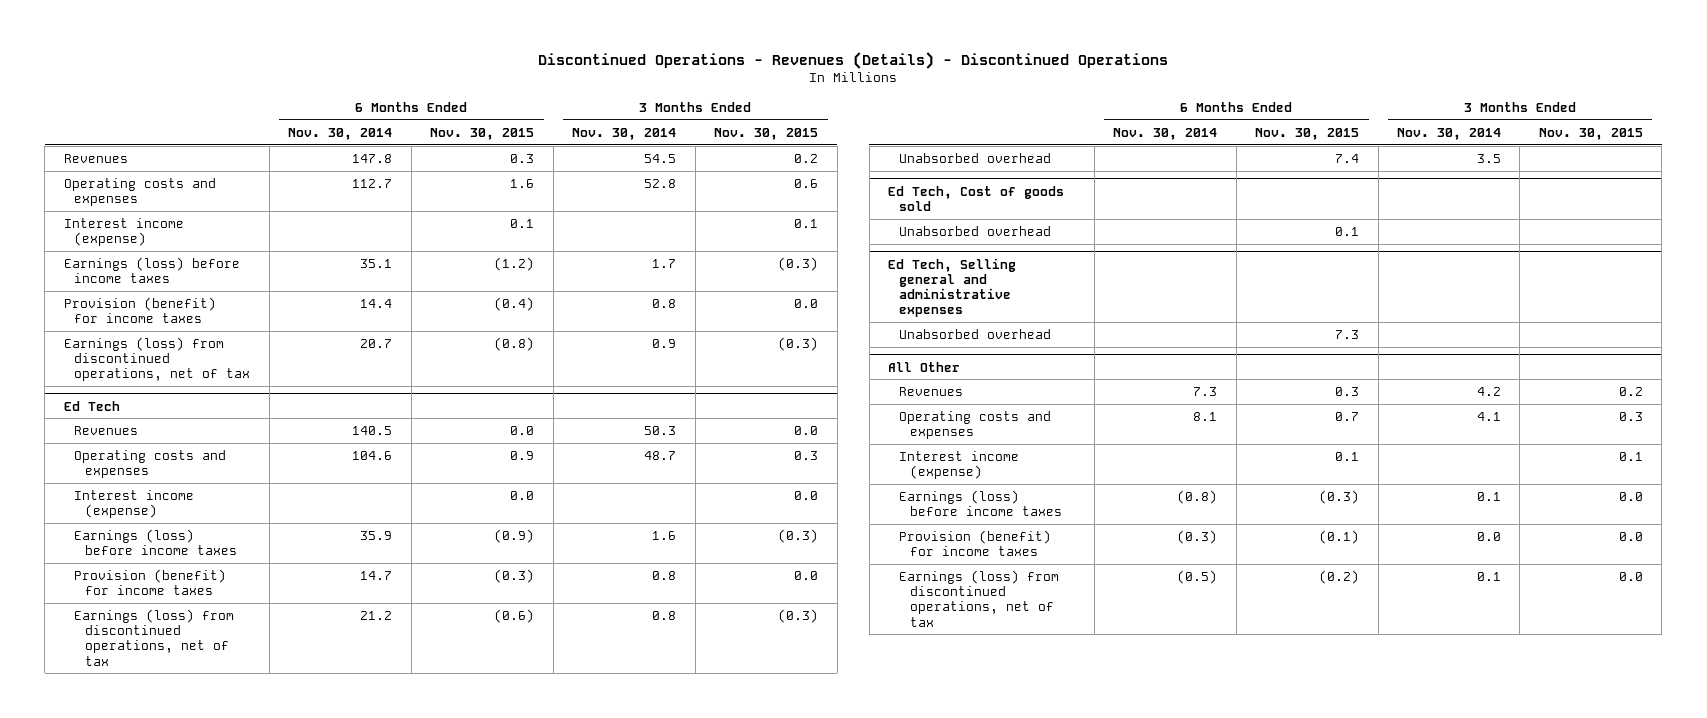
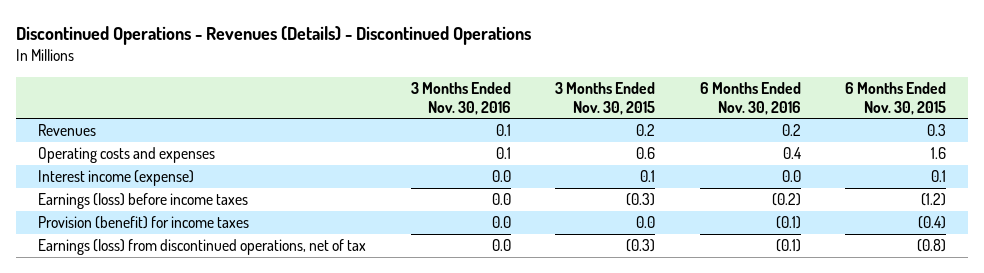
[288,127,393,140] Nov. 30, 2014 -> none
[572,127,677,140] Nov. 30, 2014 -> none
none -> [410,82,511,115] 3 Months Ended Nov. 30, 2016
none -> [699,82,801,115] 6 Months Ended Nov. 30, 2016
[63,400,120,411] Ed Tech -> none
[74,425,139,435] Revenues -> none
[74,449,227,479] Operating costs and expenses -> none
[74,489,195,519] Interest income (expense) -> none
[74,528,238,556] Earnings (loss) before income taxes -> none
[74,568,227,596] Provision (benefit) for income taxes -> none
[74,608,235,666] Earnings (loss) from discontinued operations, net of tax -> none
[899,152,1052,163] Unabsorbed overhead -> none
[888,185,1065,211] Ed Tech, Cost of goods sold -> none
[899,225,1052,236] Unabsorbed overhead -> none
[888,257,1017,318] Ed Tech, Selling general and administrative expenses -> none
[899,328,1052,339] Unabsorbed overhead -> none
[888,361,961,372] All Other -> none
[899,386,964,396] Revenues -> none
[899,410,1052,440] Operating costs and expenses -> none
[899,450,1020,480] Interest income (expense) -> none
[899,489,1062,517] Earnings (loss) before income taxes -> none
[899,529,1052,557] Provision (benefit) for income taxes -> none
[899,569,1060,627] Earnings (loss) from discontinued operations, net of tax -> none

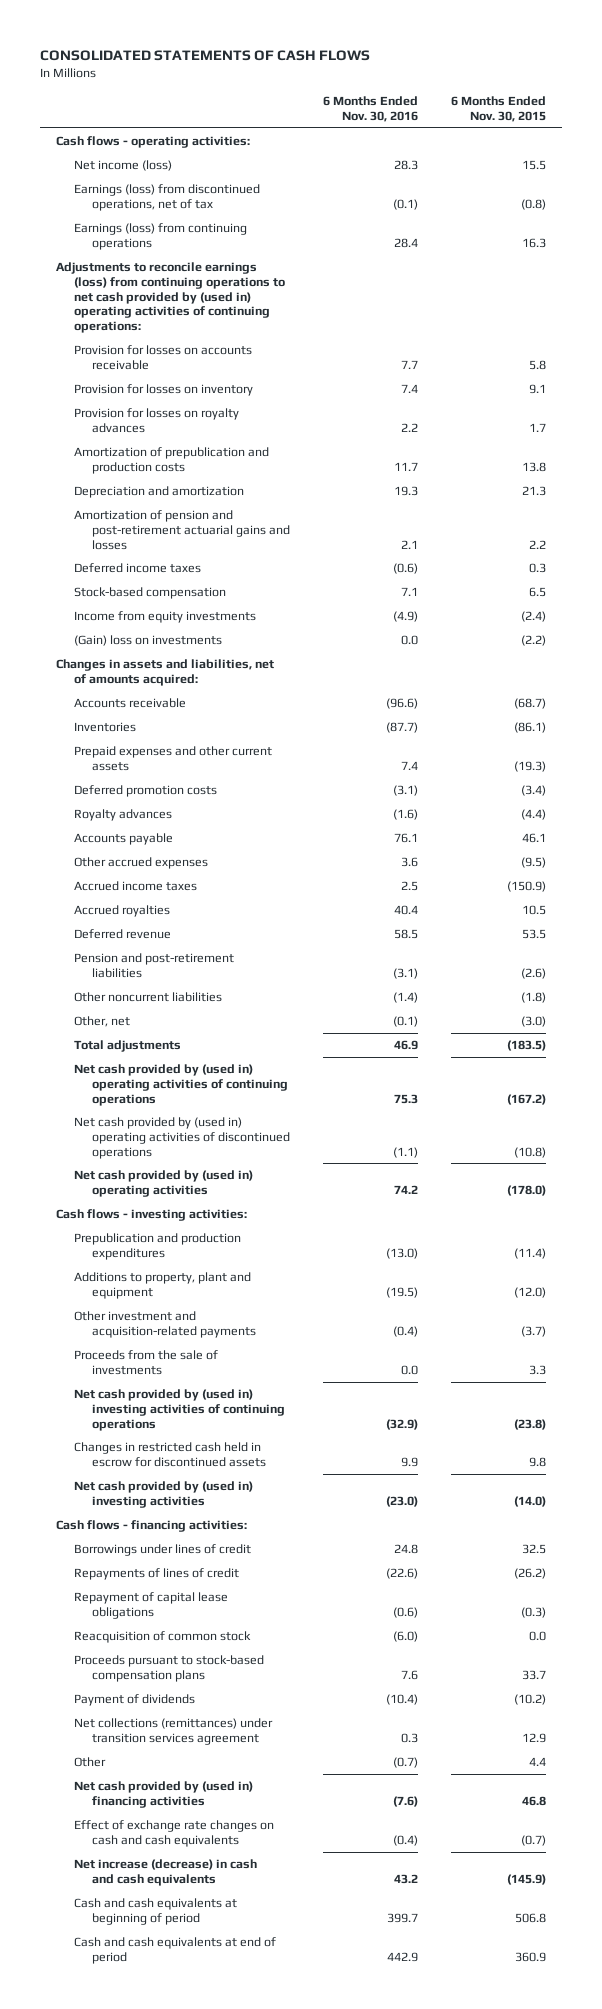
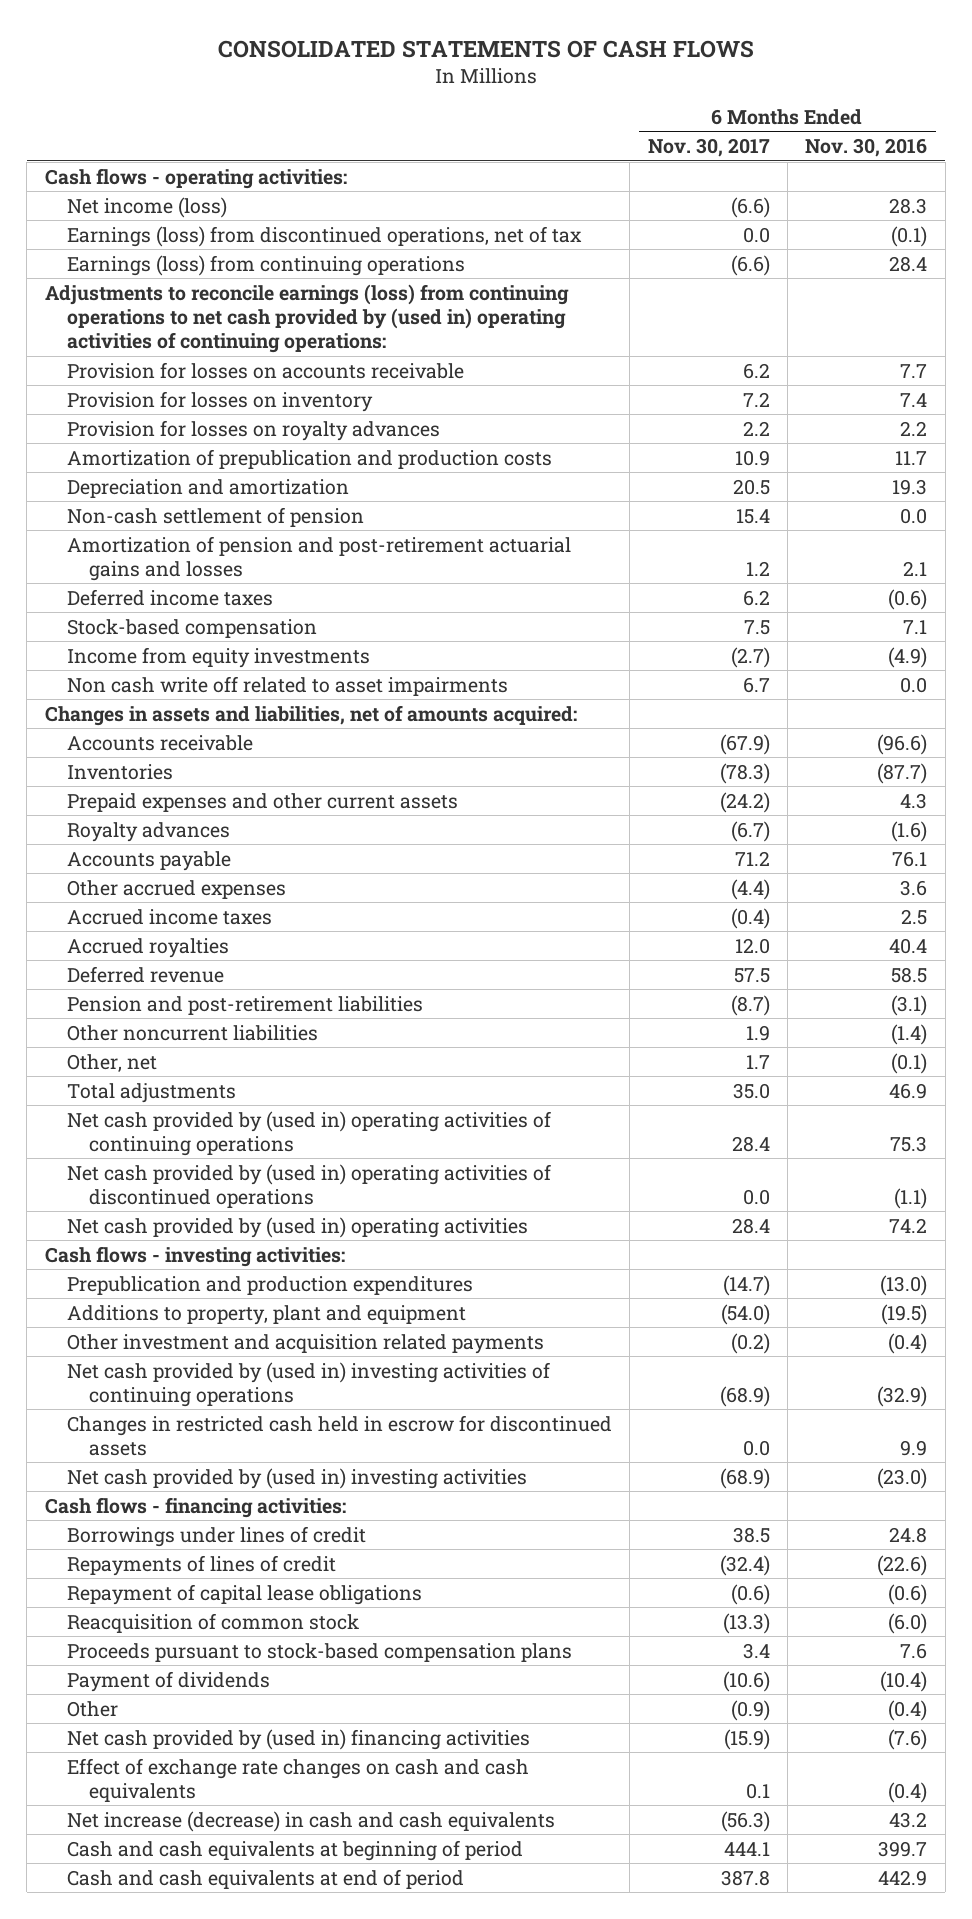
[450,96,546,123] 6 Months Ended Nov. 30, 2015 -> none
none -> [647,138,770,158] Nov. 30, 2017
none -> [66,506,364,527] Non-cash settlement of pension
[74,635,223,647] (Gain) loss on investments -> none
none -> [66,675,508,696] Non cash write off related to asset impairments
[74,785,218,798] Deferred promotion costs -> none
[401,760,419,770] 7.4 -> [900,792,928,809] 4.3
[74,1350,219,1375] Proceeds from the sale of investments -> none
[74,1311,257,1338] Other investment and acquisition-related payments -> [66,1333,544,1354] Other investment and acquisition related payments
[74,1718,274,1745] Net collections (remittances) under transition services agreement -> none
[393,1757,419,1769] (0.7) -> [888,1699,928,1721] (0.4)

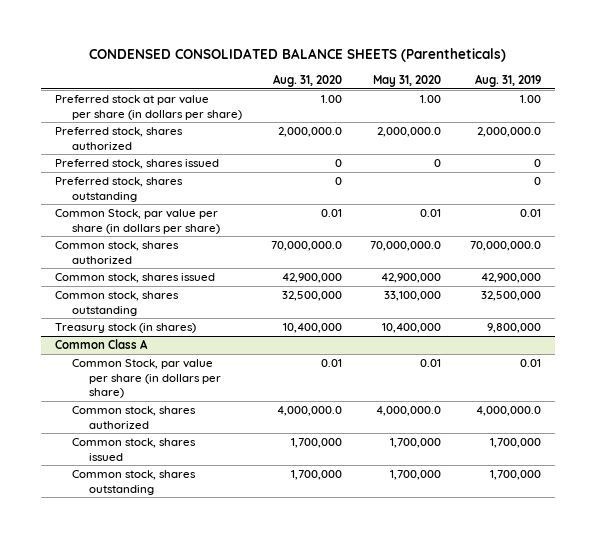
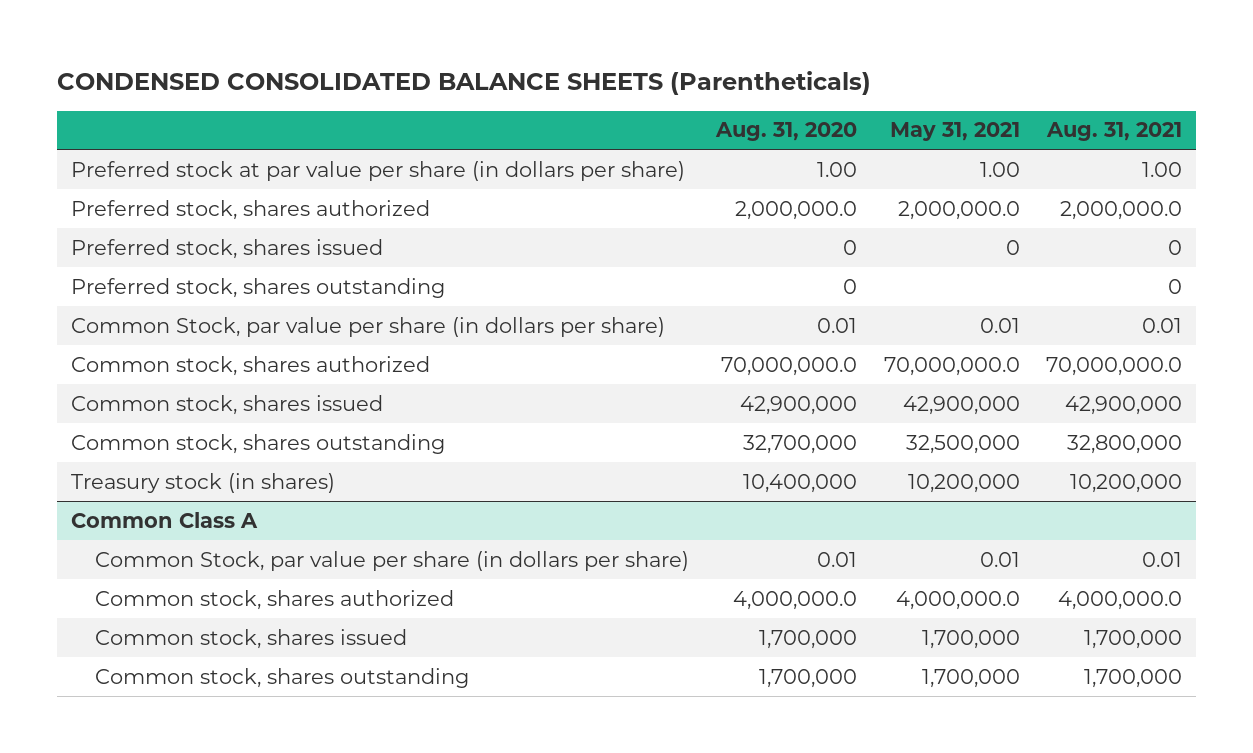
[373,74,442,87] May 31, 2020 -> none
[474,73,541,87] Aug. 31, 2019 -> none
none -> [889,122,1020,142] May 31, 2021
none -> [1046,122,1183,142] Aug. 31, 2021
[281,291,342,302] 32,500,000 -> [742,434,857,454] 32,700,000

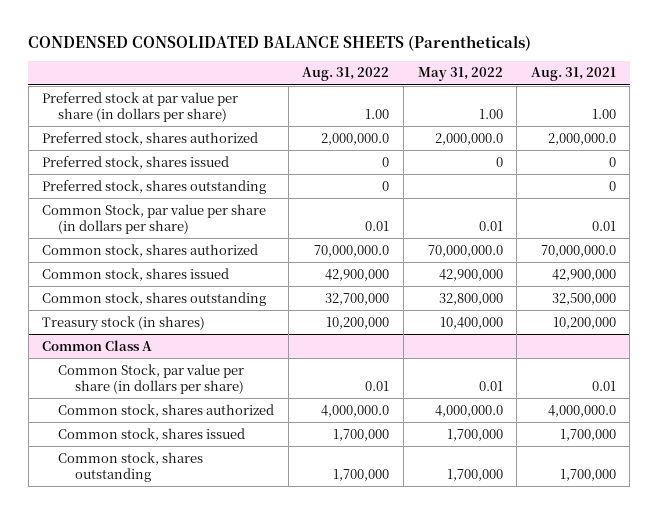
[714,122,857,142] Aug. 31, 2020 -> none
[889,122,1020,142] May 31, 2021 -> none
none -> [302,67,390,82] Aug. 31, 2022
none -> [417,67,503,82] May 31, 2022
[1067,434,1183,454] 32,800,000 -> [551,292,616,305] 32,500,000

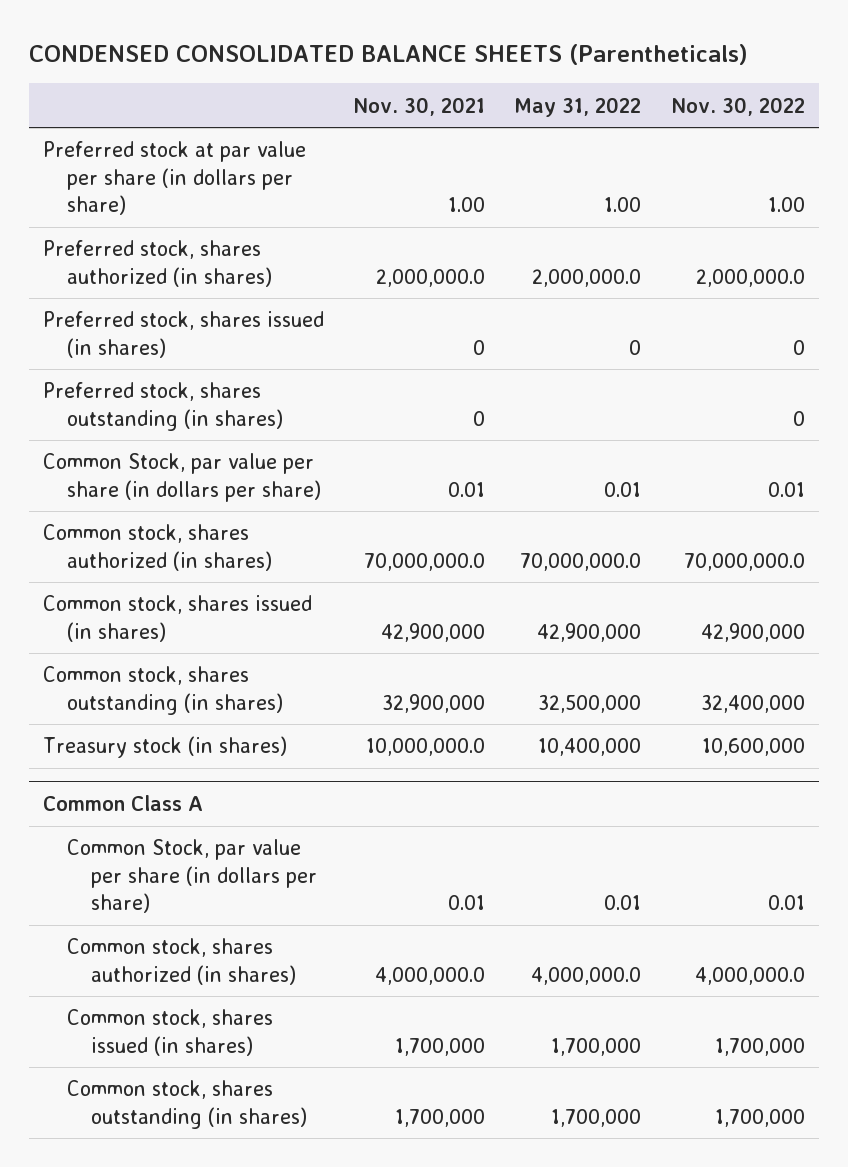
[302,67,390,82] Aug. 31, 2022 -> none
[530,67,616,82] Aug. 31, 2021 -> none
none -> [353,96,486,116] Nov. 30, 2021
none -> [670,96,805,116] Nov. 30, 2022
[42,131,259,145] Preferred stock, shares authorized -> [43,240,273,287] Preferred stock, shares authorized (in shares)
[42,155,230,169] Preferred stock, shares issued -> [43,311,325,358] Preferred stock, shares issued (in shares)
[42,179,267,194] Preferred stock, shares outstanding -> [43,382,284,431] Preferred stock, shares outstanding (in shares)
[42,243,259,257] Common stock, shares authorized -> [43,524,273,571] Common stock, shares authorized (in shares)
[42,267,230,281] Common stock, shares issued -> [43,595,313,642] Common stock, shares issued (in shares)
[42,291,267,306] Common stock, shares outstanding -> [43,666,284,715] Common stock, shares outstanding (in shares)
[438,292,503,305] 32,800,000 -> [538,694,642,713] 32,500,000
[58,403,275,417] Common stock, shares authorized -> [67,938,297,985] Common stock, shares authorized (in shares)
[58,427,246,441] Common stock, shares issued -> [67,1009,274,1056] Common stock, shares issued (in shares)
[58,451,204,483] Common stock, shares outstanding -> [67,1080,308,1129] Common stock, shares outstanding (in shares)

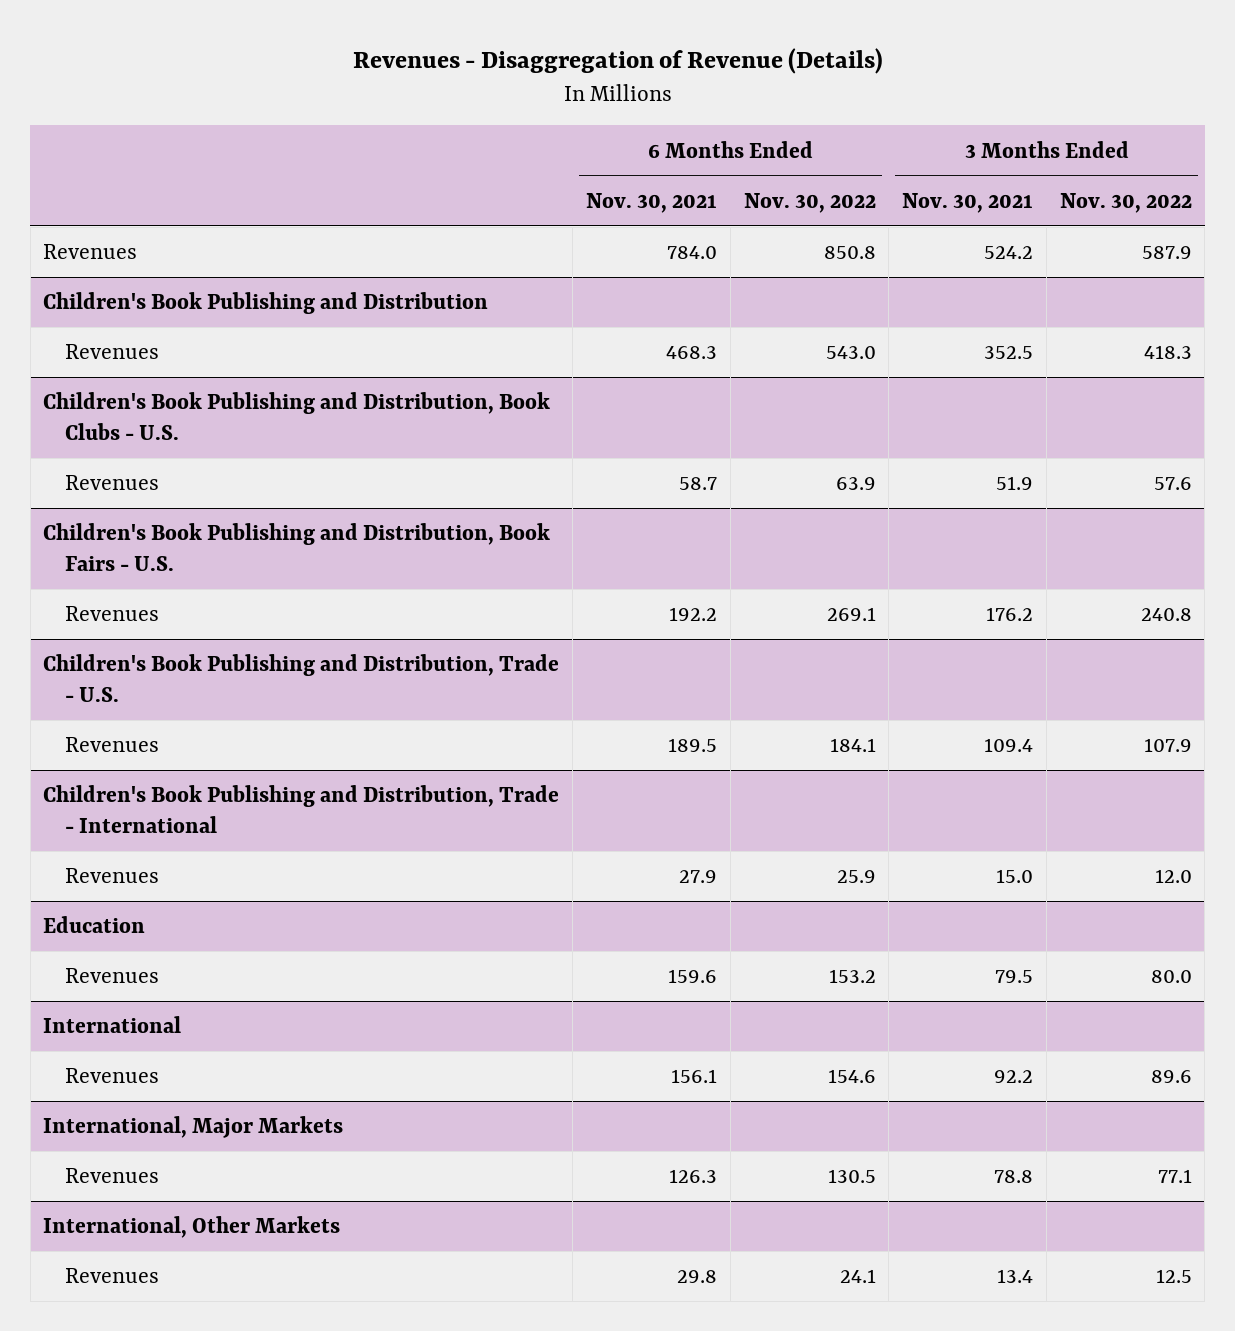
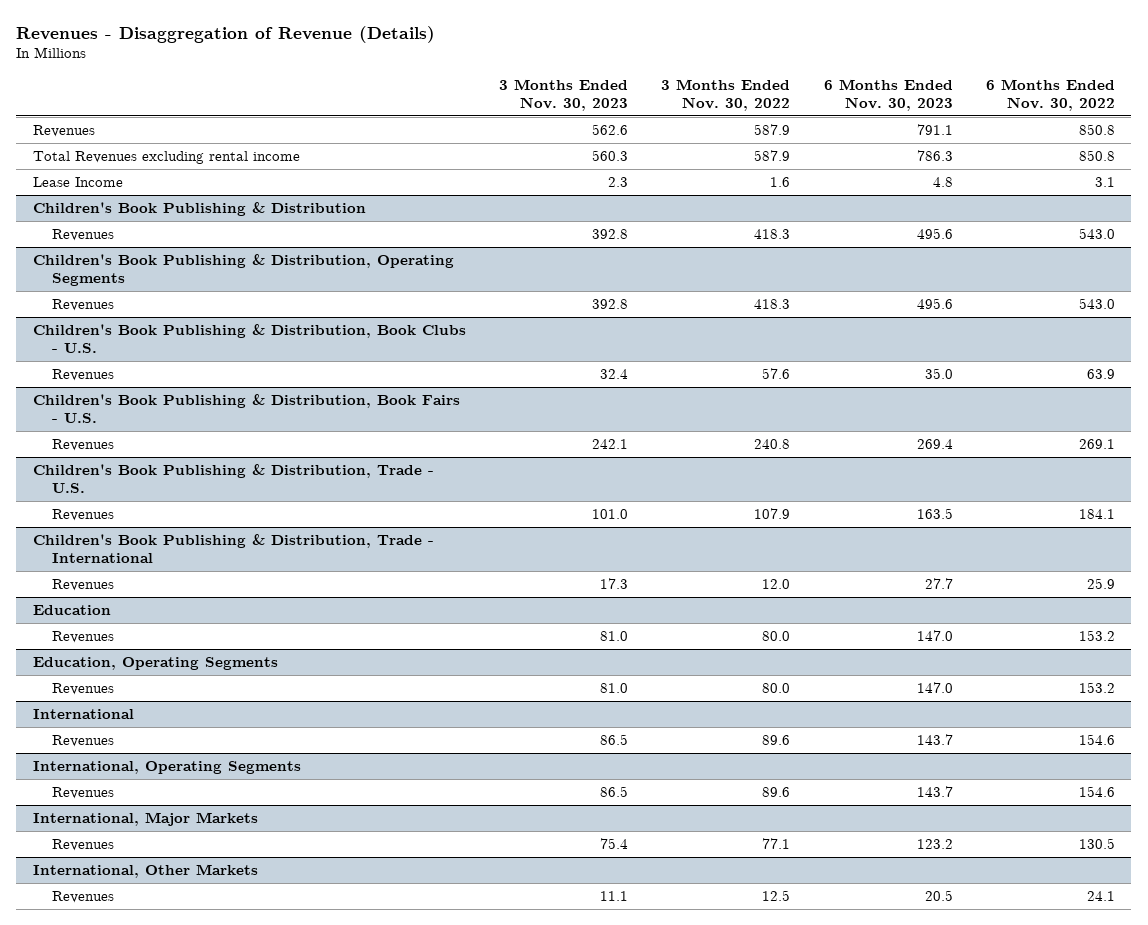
[585,192,717,213] Nov. 30, 2021 -> none
[902,192,1034,213] Nov. 30, 2021 -> none
none -> [499,78,629,112] 3 Months Ended Nov. 30, 2023
none -> [823,78,953,112] 6 Months Ended Nov. 30, 2023
none -> [32,150,300,164] Total Revenues excluding rental income
none -> [32,176,123,187] Lease Income
[43,292,489,315] Children's Book Publishing and Distribution -> [32,201,366,216] Children's Book Publishing & Distribution
none -> [32,253,454,287] Children's Book Publishing & Distribution, Operating Segments
none -> [52,298,115,311] Revenues
[43,392,551,441] Children's Book Publishing and Distribution, Book Clubs - U.S. -> [32,323,466,354] Children's Book Publishing & Distribution, Book Clubs - U.S.
[43,523,551,572] Children's Book Publishing and Distribution, Book Fairs - U.S. -> [32,393,460,424] Children's Book Publishing & Distribution, Book Fairs - U.S.
[43,654,560,703] Children's Book Publishing and Distribution, Trade - U.S. -> [32,463,434,494] Children's Book Publishing & Distribution, Trade - U.S.
[43,785,560,834] Children's Book Publishing and Distribution, Trade - International -> [32,533,434,564] Children's Book Publishing & Distribution, Trade - International
none -> [32,656,278,670] Education, Operating Segments
none -> [52,682,115,695] Revenues
none -> [32,760,301,774] International, Operating Segments
none -> [52,786,115,799] Revenues

